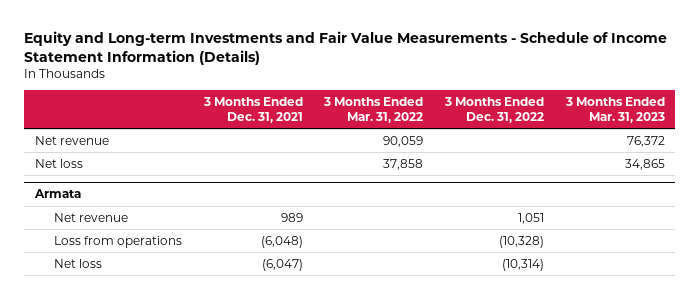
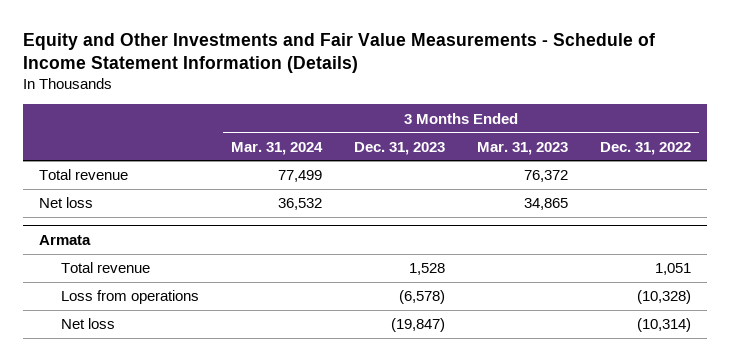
[23,30,667,65] Equity and Long-term Investments and Fair Value Measurements - Schedule of Income Statement Information (Details) -> [22,32,655,74] Equity and Other Investments and Fair Value Measurements - Schedule of Income Statement Information (Details)
[202,97,303,123] 3 Months Ended Dec. 31, 2021 -> none
[323,97,424,123] 3 Months Ended Mar. 31, 2022 -> none
none -> [230,141,323,155] Mar. 31, 2024
none -> [353,141,445,155] Dec. 31, 2023
[34,135,109,145] Net revenue -> [38,169,128,181] Total revenue
[53,212,128,222] Net revenue -> [60,262,150,274] Total revenue

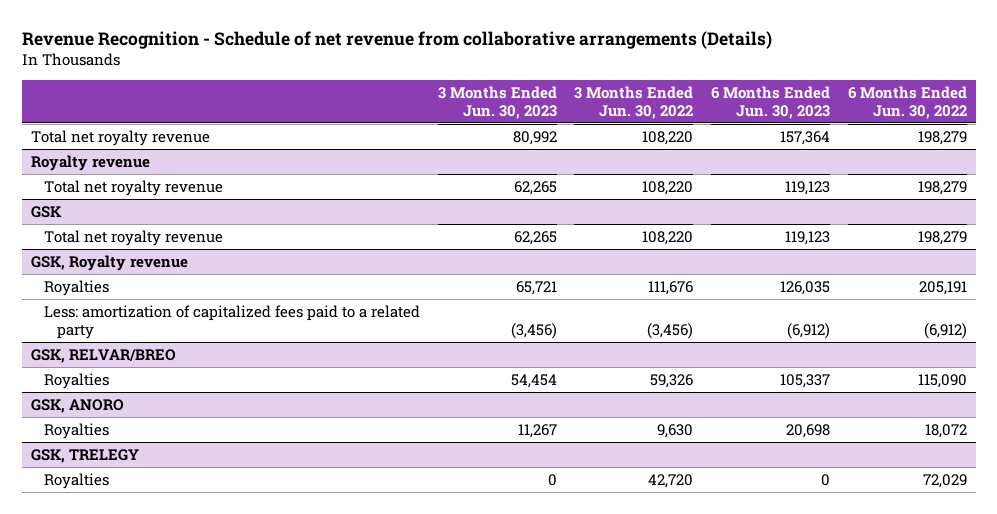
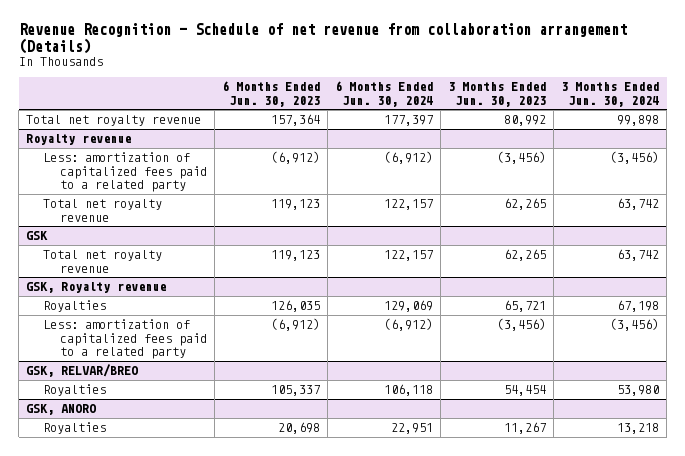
[21,30,772,49] Revenue Recognition - Schedule of net revenue from collaborative arrangements (Details) -> [18,23,627,54] Revenue Recognition - Schedule of net revenue from collaboration arrangement (Details)
[574,86,694,119] 3 Months Ended Jun. 30, 2022 -> none
[847,86,967,119] 6 Months Ended Jun. 30, 2022 -> none
none -> [335,81,434,107] 6 Months Ended Jun. 30, 2024
none -> [561,82,660,107] 3 Months Ended Jun. 30, 2024
none -> [43,152,208,193] Less: amortization of capitalized fees paid to a related party
[30,448,139,463] GSK, TRELEGY -> none
[43,472,109,489] Royalties -> none

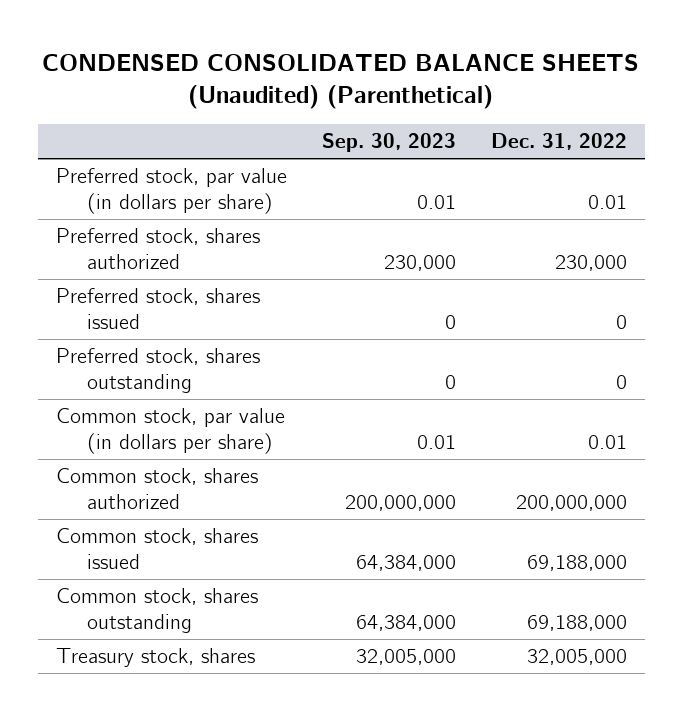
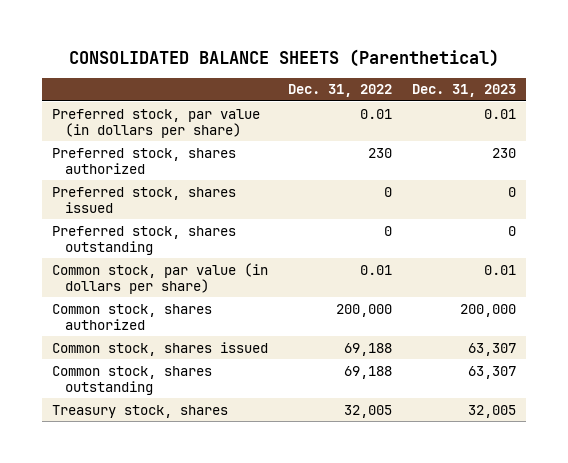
[42,53,640,110] CONDENSED CONSOLIDATED BALANCE SHEETS (Unaudited) (Parenthetical) -> [68,48,499,67] CONSOLIDATED BALANCE SHEETS (Parenthetical)
[321,133,456,153] Sep. 30, 2023 -> none
none -> [411,84,516,98] Dec. 31, 2023
[554,254,627,271] 230,000 -> [367,147,392,158] 230
[515,494,627,511] 200,000,000 -> [335,303,392,317] 200,000
[526,554,627,571] 69,188,000 -> [343,342,392,356] 69,188
[526,614,627,631] 69,188,000 -> [343,365,392,379] 69,188
[526,649,627,666] 32,005,000 -> [343,404,392,418] 32,005

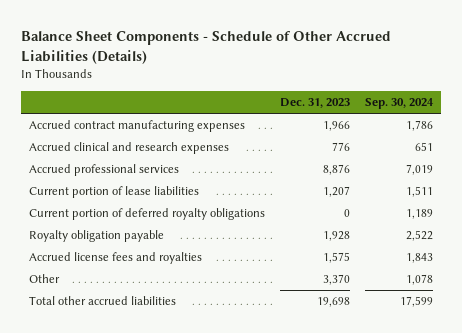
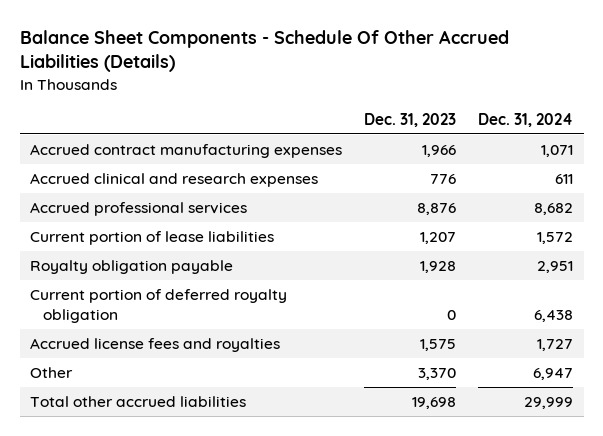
[21,31,392,64] Balance Sheet Components - Schedule of Other Accrued Liabilities (Details) -> [19,29,509,73] Balance Sheet Components - Schedule Of Other Accrued Liabilities (Details)
[365,98,435,110] Sep. 30, 2024 -> none
none -> [478,113,574,128] Dec. 31, 2024
[29,208,266,221] Current portion of deferred royalty obligations -> none
none -> [30,288,288,323] Current portion of deferred royalty obligation

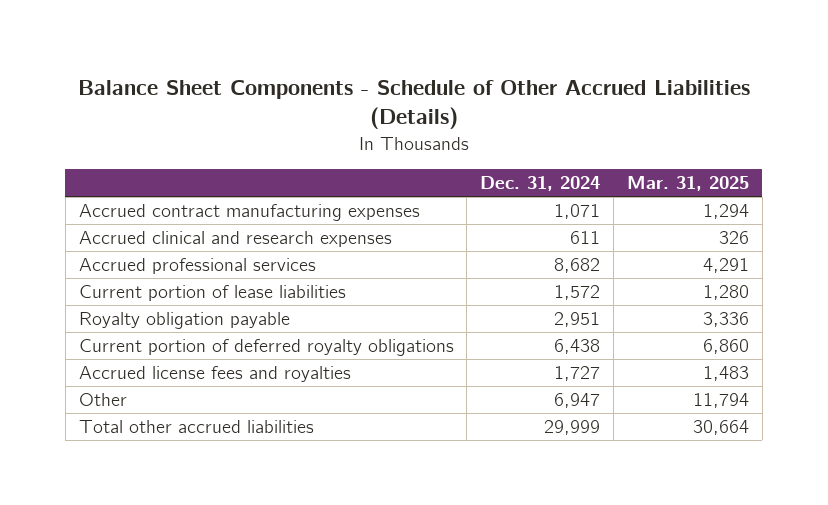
[19,29,509,73] Balance Sheet Components - Schedule Of Other Accrued Liabilities (Details) -> [77,79,750,130] Balance Sheet Components - Schedule of Other Accrued Liabilities (Details)
[364,113,457,128] Dec. 31, 2023 -> none
none -> [627,176,750,192] Mar. 31, 2025
[30,288,288,323] Current portion of deferred royalty obligation -> [78,339,454,357] Current portion of deferred royalty obligations

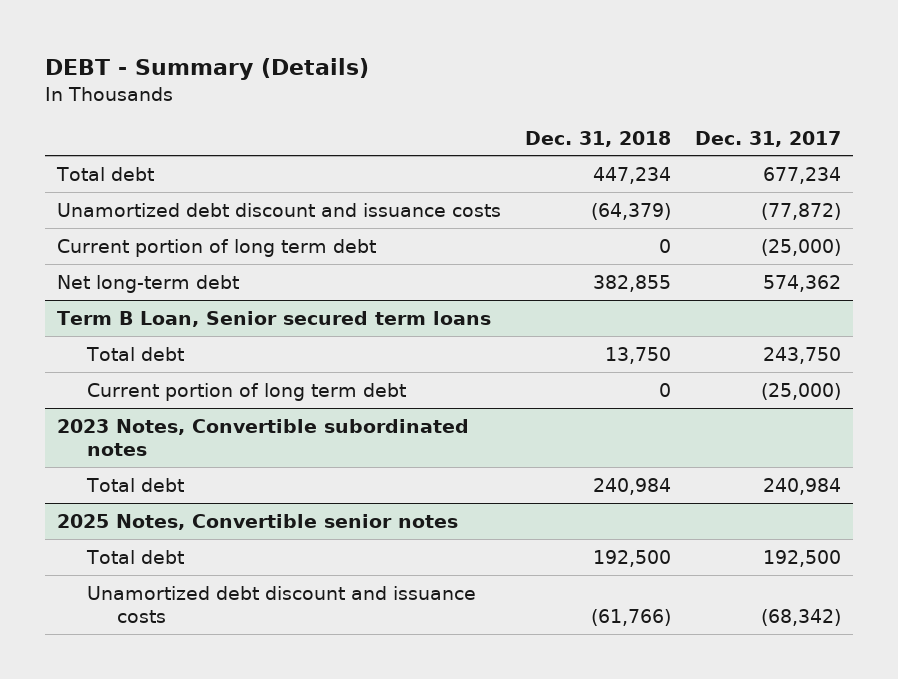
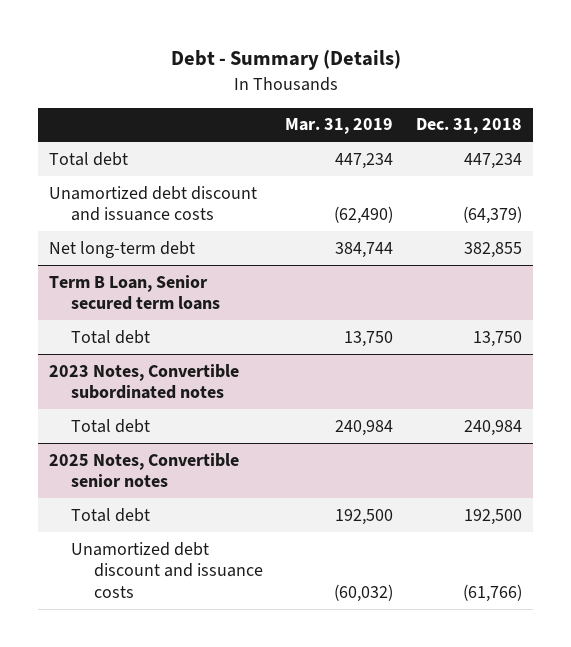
[45,57,370,80] DEBT - Summary (Details) -> [170,50,401,71] Debt - Summary (Details)
[694,130,841,147] Dec. 31, 2017 -> none
none -> [285,118,394,135] Mar. 31, 2019
[57,238,377,257] Current portion of long term debt -> none
[87,382,407,401] Current portion of long term debt -> none

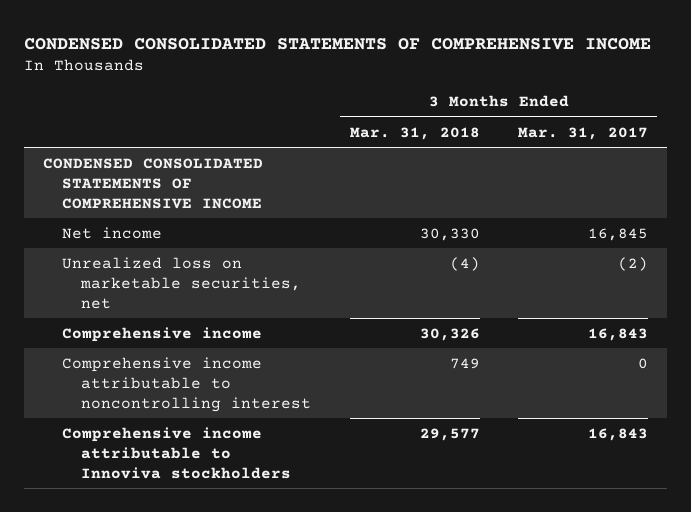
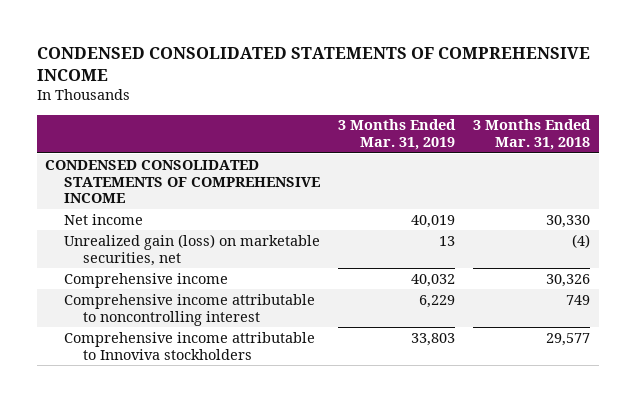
[517,126,648,140] Mar. 31, 2017 -> none
none -> [338,119,457,151] 3 Months Ended Mar. 31, 2019
[62,256,302,309] Unrealized loss on marketable securities, net -> [64,233,321,266] Unrealized gain (loss) on marketable securities, net

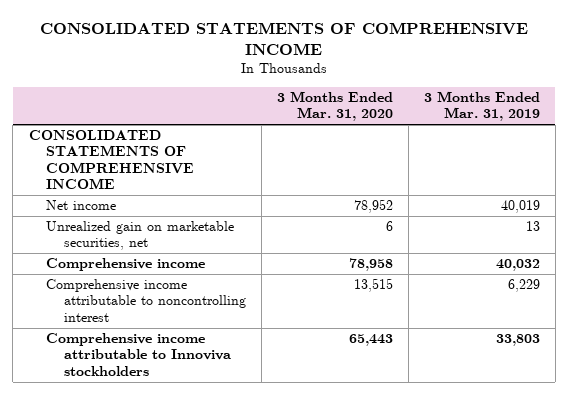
[36,46,590,82] CONDENSED CONSOLIDATED STATEMENTS OF COMPREHENSIVE INCOME -> [40,22,529,56] CONSOLIDATED STATEMENTS OF COMPREHENSIVE INCOME
[472,119,591,151] 3 Months Ended Mar. 31, 2018 -> none
none -> [276,91,393,122] 3 Months Ended Mar. 31, 2020
[45,159,321,204] CONDENSED CONSOLIDATED STATEMENTS OF COMPREHENSIVE INCOME -> [28,130,195,190] CONSOLIDATED STATEMENTS OF COMPREHENSIVE INCOME
[64,233,321,266] Unrealized gain (loss) on marketable securities, net -> [46,221,235,251] Unrealized gain on marketable securities, net

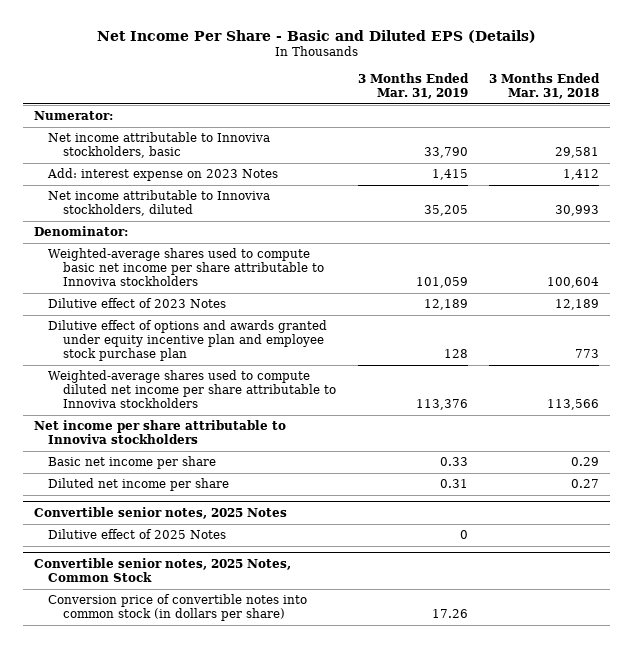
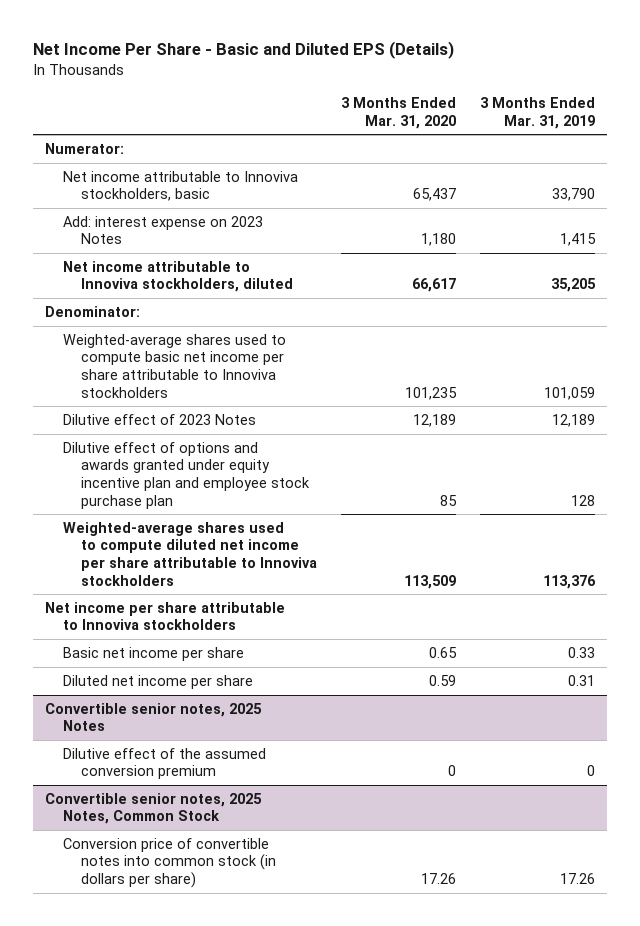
[489,73,601,100] 3 Months Ended Mar. 31, 2018 -> none
none -> [340,97,456,129] 3 Months Ended Mar. 31, 2020
[48,529,227,540] Dilutive effect of 2025 Notes -> [62,747,266,780] Dilutive effect of the assumed conversion premium

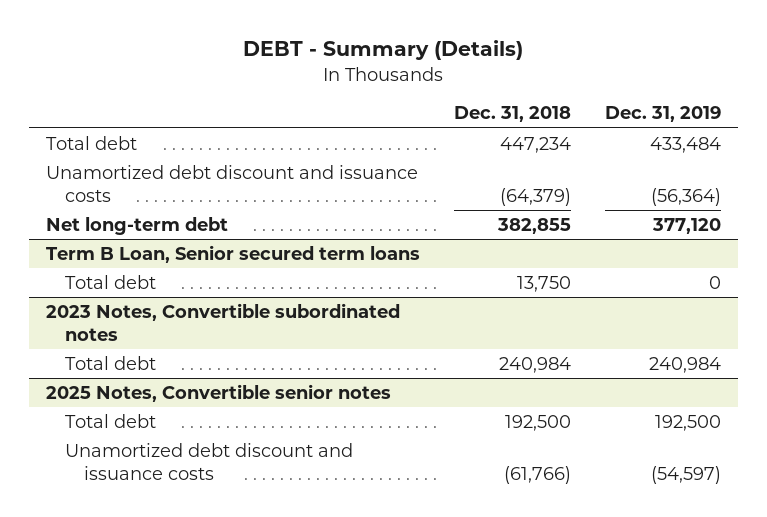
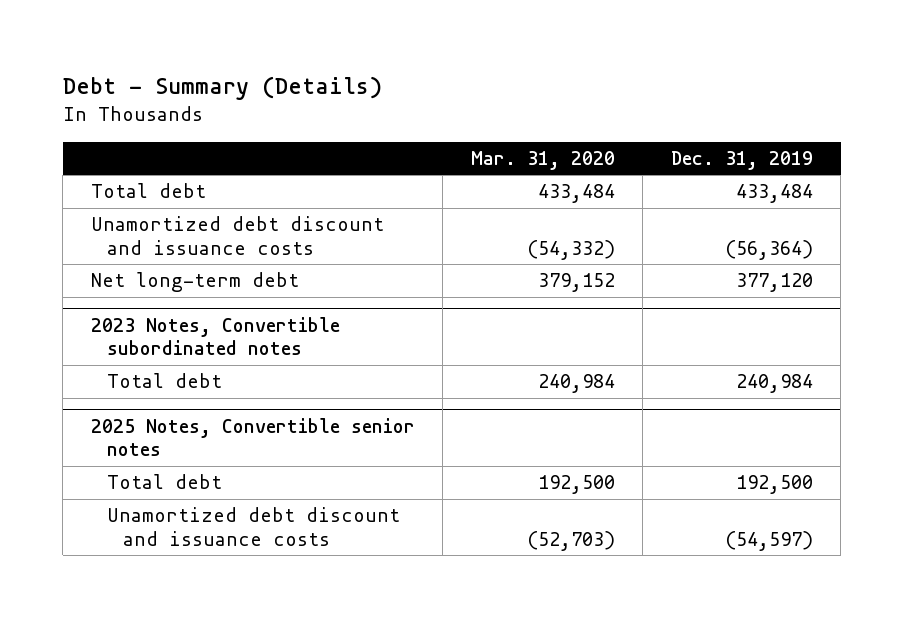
[243,40,524,61] DEBT - Summary (Details) -> [62,76,382,101] Debt - Summary (Details)
[453,106,571,123] Dec. 31, 2018 -> none
none -> [470,150,615,170] Mar. 31, 2020
[45,244,420,263] Term B Loan, Senior secured term loans -> none
[65,274,157,289] Total debt -> none

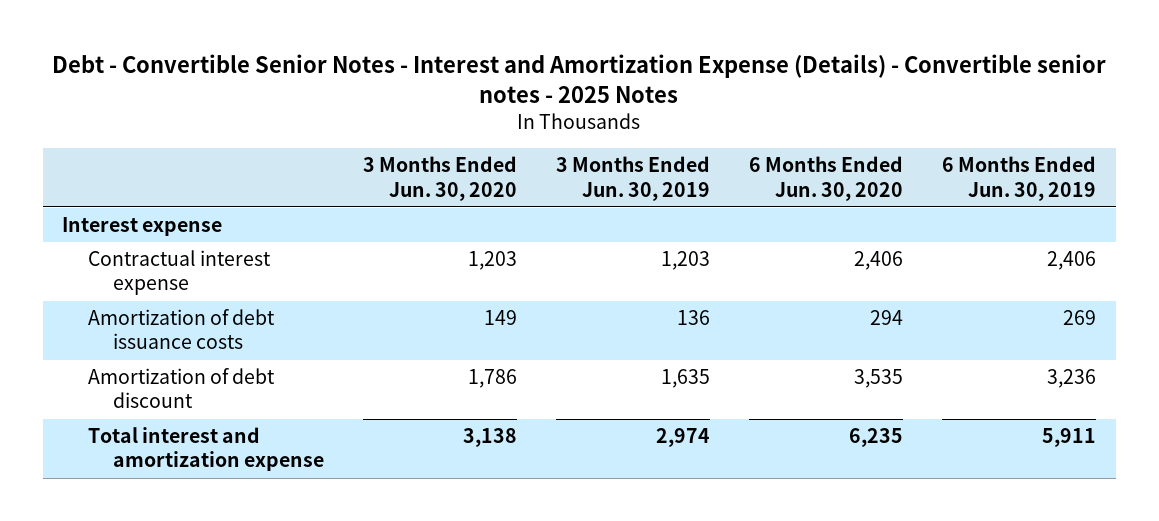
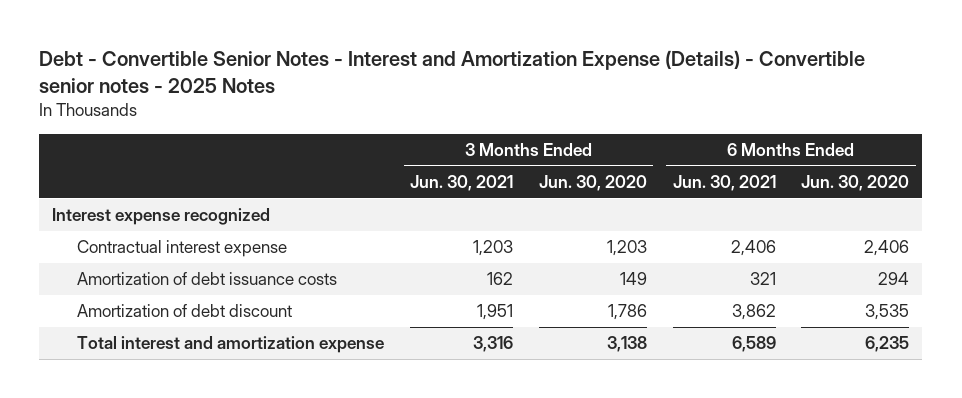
[556,156,711,201] 3 Months Ended Jun. 30, 2019 -> none
[942,156,1097,201] 6 Months Ended Jun. 30, 2019 -> none
none -> [410,175,514,192] Jun. 30, 2021
none -> [672,175,776,192] Jun. 30, 2021
[62,217,223,237] Interest expense -> [52,208,271,226] Interest expense recognized

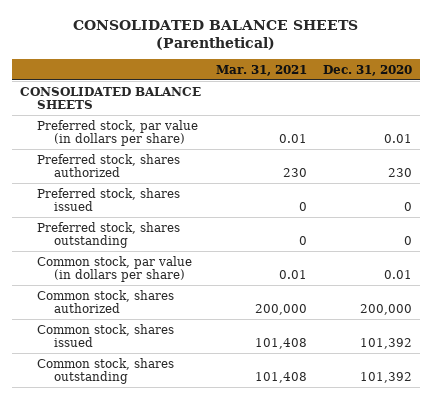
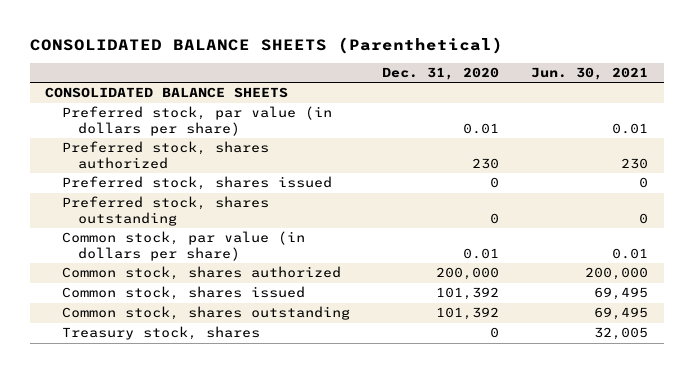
[216,64,308,76] Mar. 31, 2021 -> none
none -> [530,66,648,80] Jun. 30, 2021
none -> [61,326,260,341] Treasury stock, shares

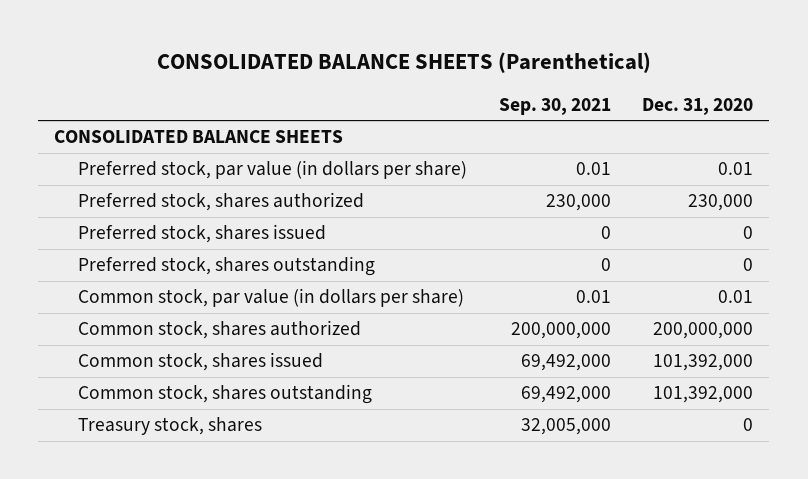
[530,66,648,80] Jun. 30, 2021 -> none
none -> [498,97,611,115] Sep. 30, 2021
[471,157,499,169] 230 -> [688,194,754,212] 230,000
[435,267,499,281] 200,000 -> [653,322,754,340] 200,000,000
[435,287,499,301] 101,392 -> [653,354,754,372] 101,392,000
[435,307,499,321] 101,392 -> [653,386,754,404] 101,392,000

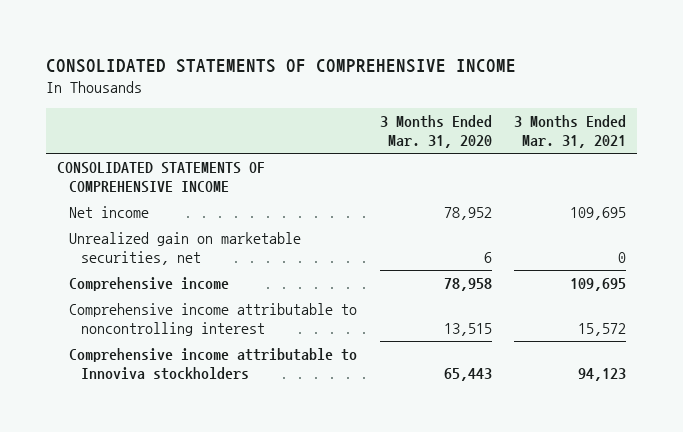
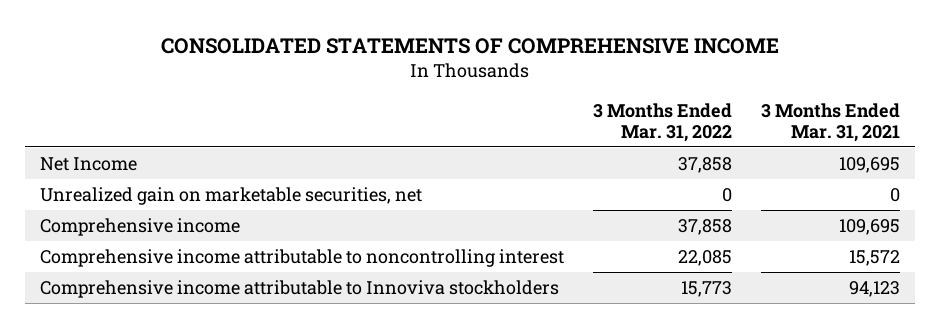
[379,115,492,149] 3 Months Ended Mar. 31, 2020 -> none
none -> [593,102,733,142] 3 Months Ended Mar. 31, 2022
[56,161,265,193] CONSOLIDATED STATEMENTS OF COMPREHENSIVE INCOME -> none
[69,205,150,218] Net income -> [39,157,137,172] Net Income

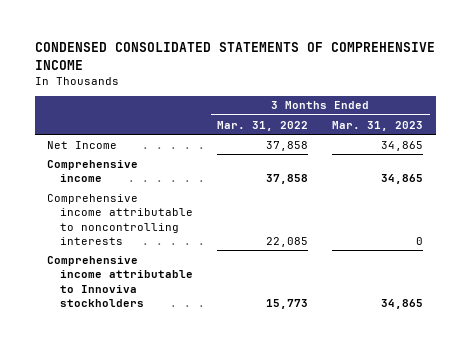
[161,37,780,54] CONSOLIDATED STATEMENTS OF COMPREHENSIVE INCOME -> [35,42,436,70] CONDENSED CONSOLIDATED STATEMENTS OF COMPREHENSIVE INCOME
[761,102,901,142] 3 Months Ended Mar. 31, 2021 -> none
none -> [332,120,424,131] Mar. 31, 2023
[39,187,422,206] Unrealized gain on marketable securities, net -> none
[39,249,564,268] Comprehensive income attributable to noncontrolling interest -> [47,193,193,246] Comprehensive income attributable to noncontrolling interests

